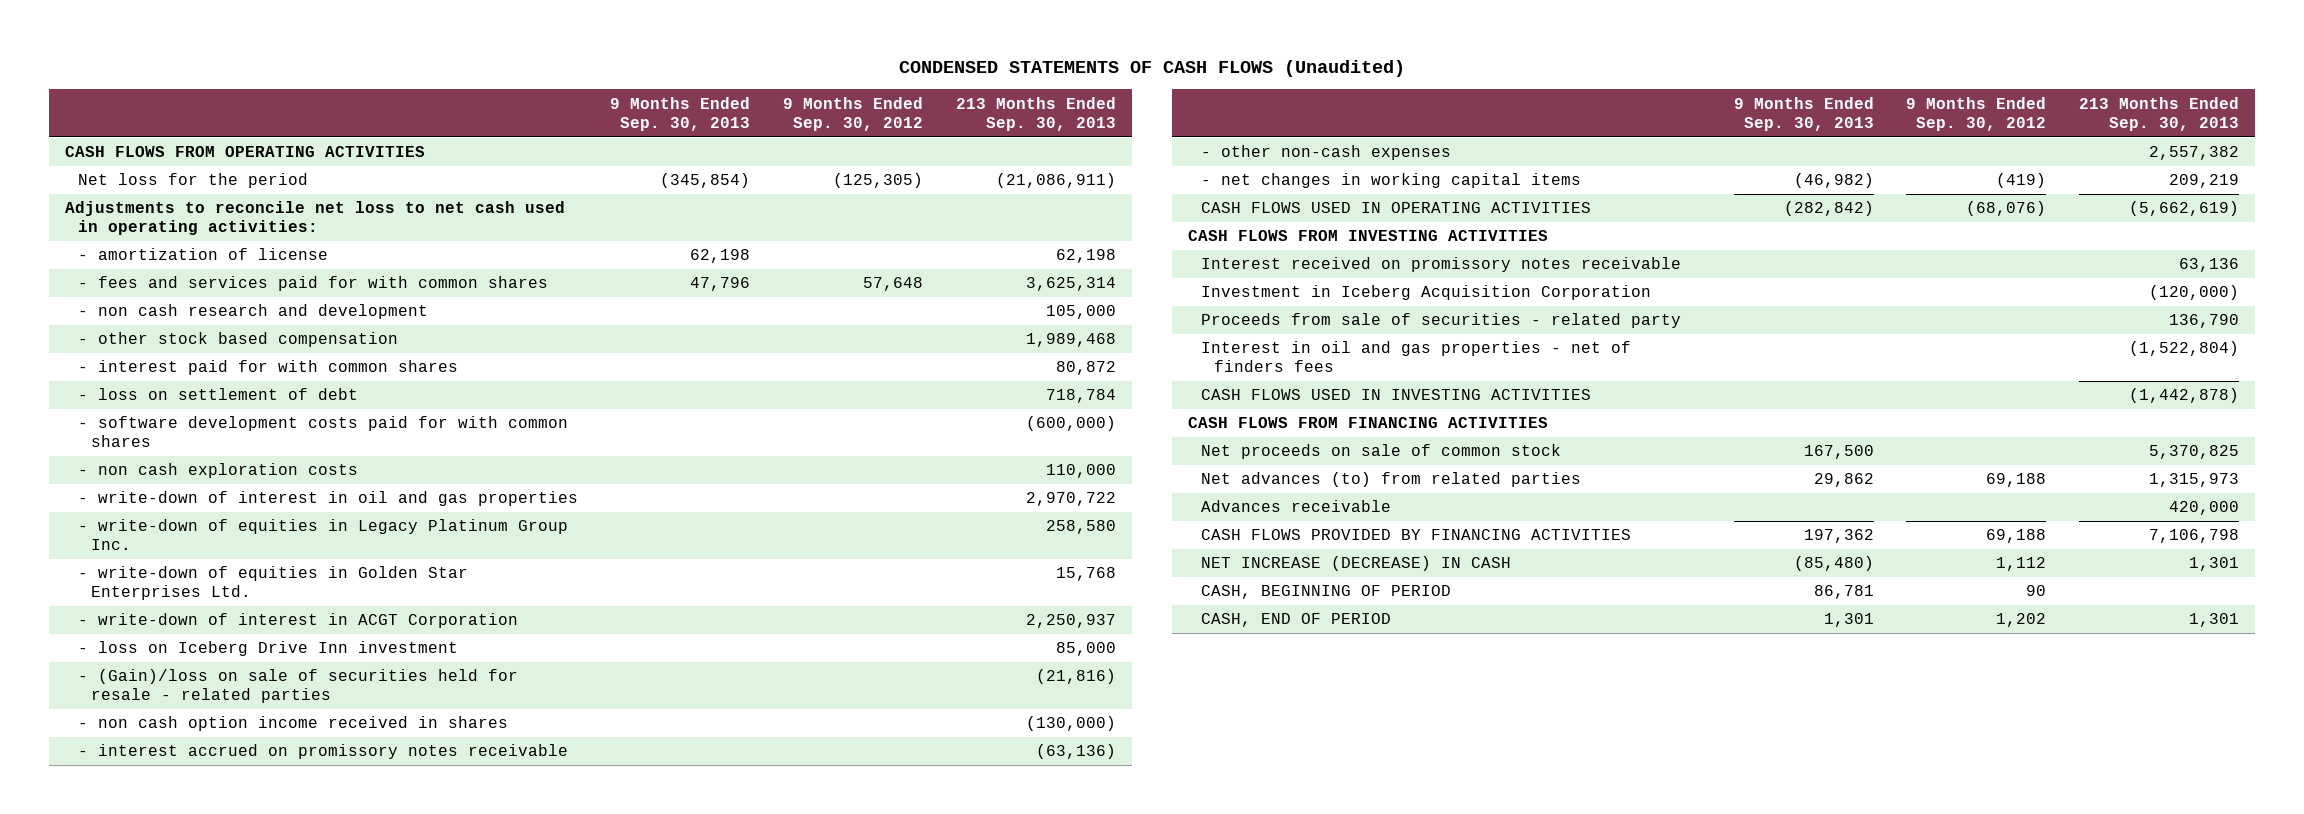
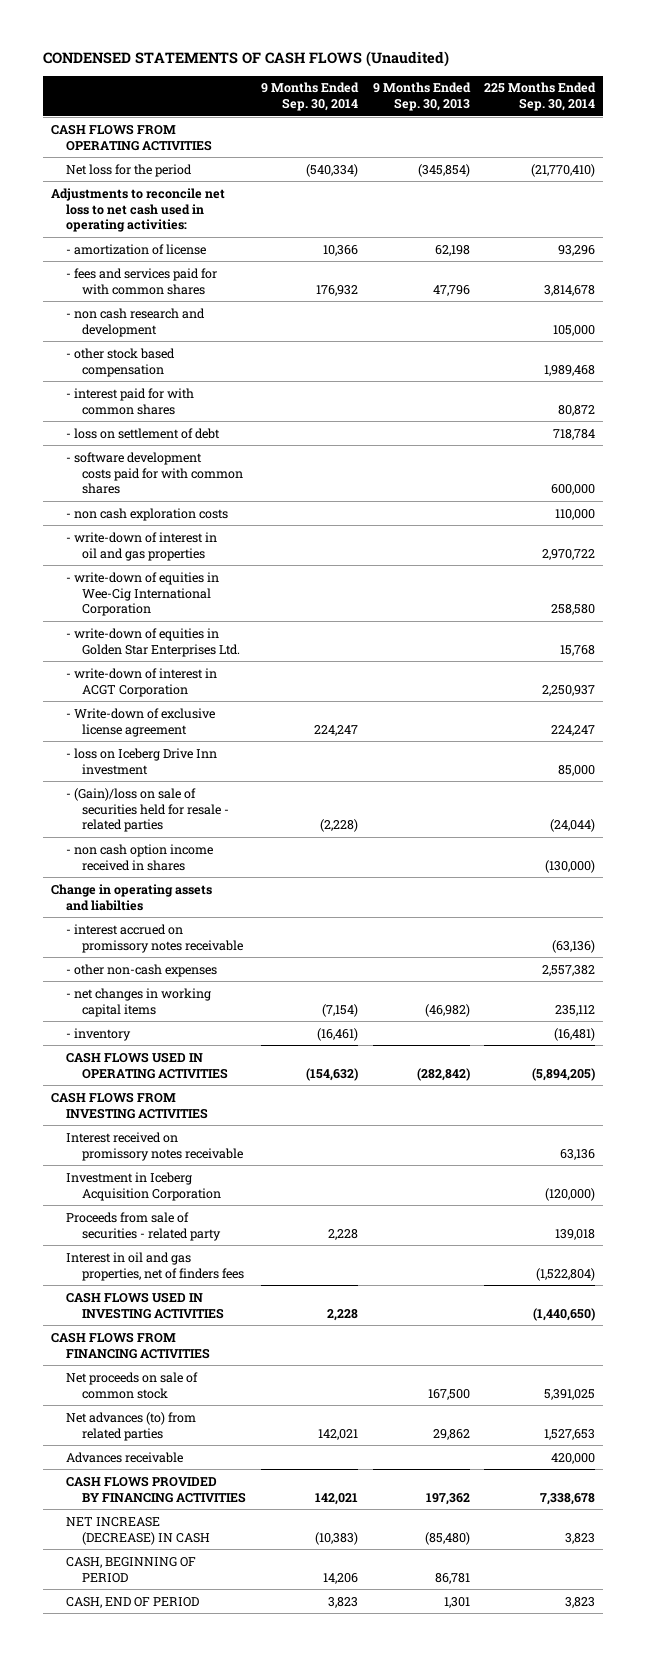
[783,96,924,131] 9 Months Ended Sep. 30, 2012 -> none
[955,96,1116,131] 213 Months Ended Sep. 30, 2013 -> none
none -> [260,82,359,112] 9 Months Ended Sep. 30, 2014
none -> [484,82,597,112] 225 Months Ended Sep. 30, 2014
[77,519,568,551] - write-down of equities in Legacy Platinum Group Inc. -> [66,571,220,617] - write-down of equities in Wee-Cig International Corporation
none -> [66,707,216,737] - Write-down of exclusive license agreement
none -> [50,883,212,911] Change in operating assets and liabilties
none -> [66,1027,132,1041] - inventory
[1201,341,1632,373] Interest in oil and gas properties - net of finders fees -> [66,1251,245,1281] Interest in oil and gas properties, net of finders fees

